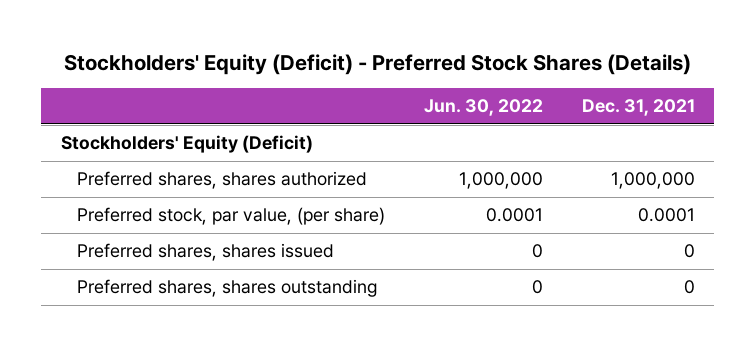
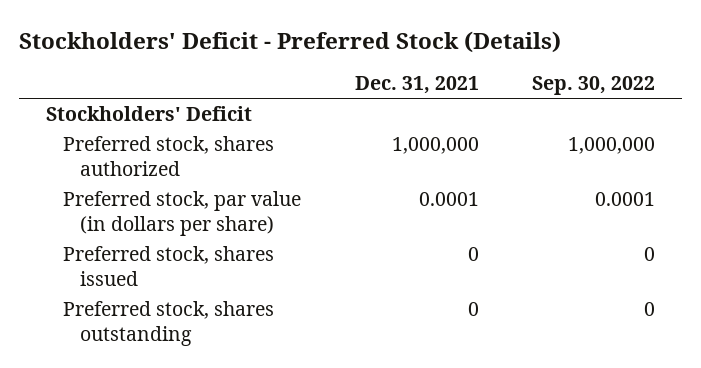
[63,53,691,75] Stockholders' Equity (Deficit) - Preferred Stock Shares (Details) -> [18,31,561,54] Stockholders' Deficit - Preferred Stock (Details)
[423,99,543,117] Jun. 30, 2022 -> none
none -> [532,76,656,96] Sep. 30, 2022
[60,135,313,154] Stockholders' Equity (Deficit) -> [45,105,252,121] Stockholders' Deficit
[77,171,368,190] Preferred shares, shares authorized -> [62,135,274,176] Preferred stock, shares authorized
[77,207,386,226] Preferred stock, par value, (per share) -> [62,190,301,236] Preferred stock, par value (in dollars per share)
[77,243,335,262] Preferred shares, shares issued -> [62,245,274,286] Preferred stock, shares issued
[77,279,378,298] Preferred shares, shares outstanding -> [62,300,274,346] Preferred stock, shares outstanding

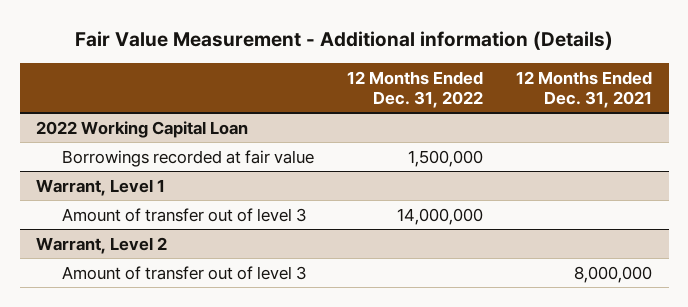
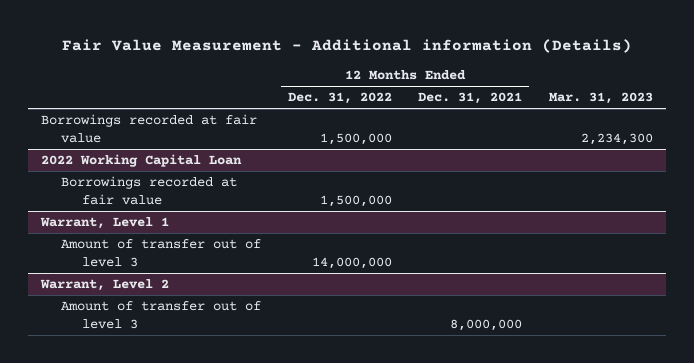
none -> [548,92,653,105] Mar. 31, 2023
none -> [41,114,258,143] Borrowings recorded at fair value

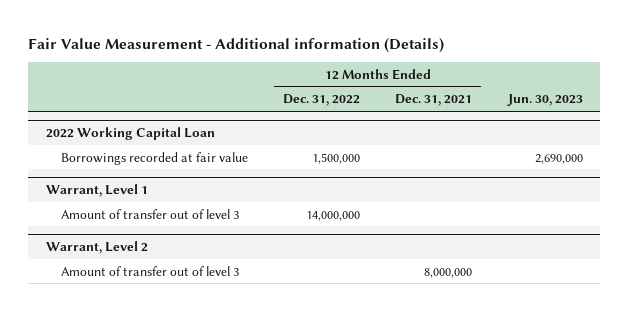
[548,92,653,105] Mar. 31, 2023 -> none
none -> [506,94,583,107] Jun. 30, 2023
[41,114,258,143] Borrowings recorded at fair value -> none

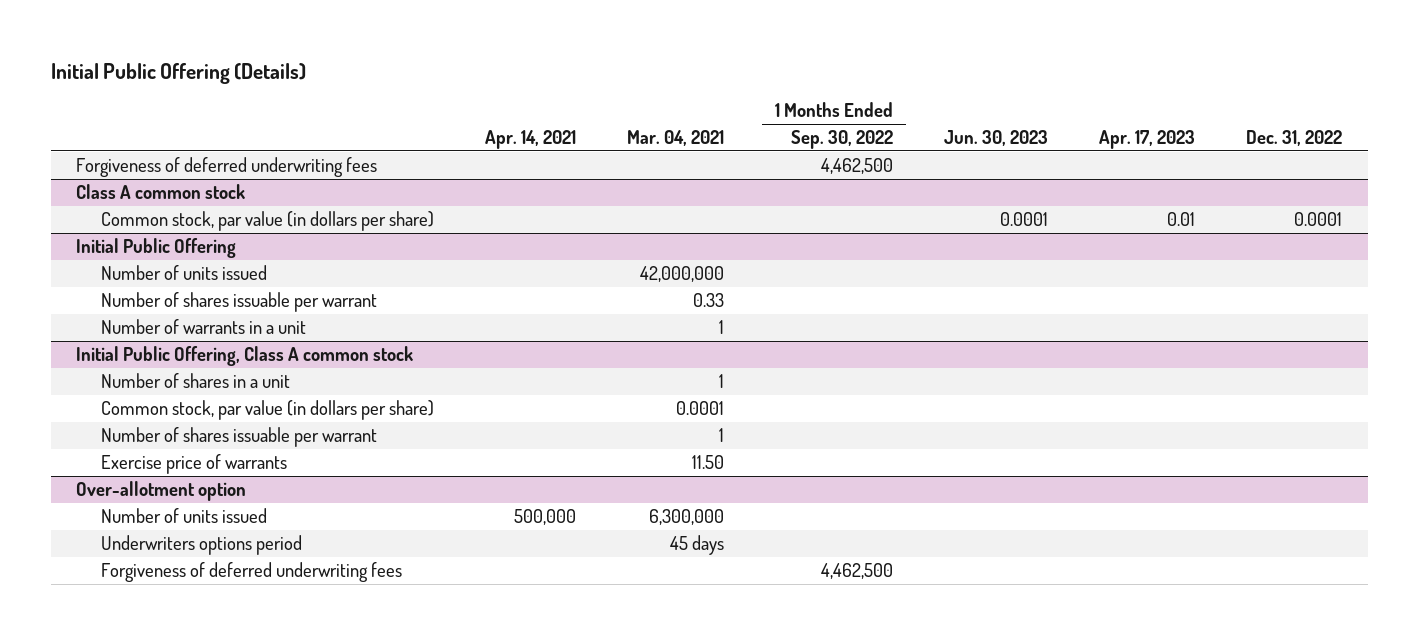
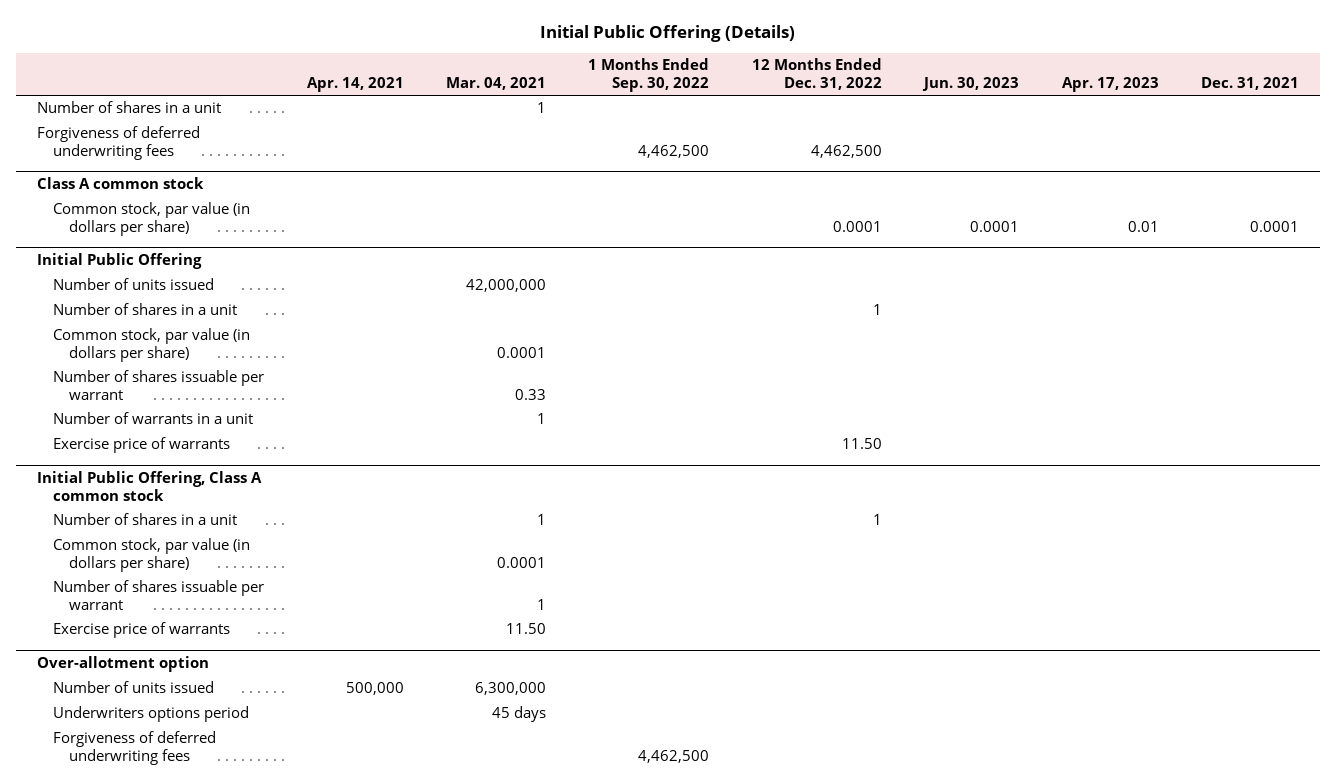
[1246,130,1343,147] Dec. 31, 2022 -> none
none -> [751,58,882,90] 12 Months Ended Dec. 31, 2022
none -> [1200,76,1299,90] Dec. 31, 2021
none -> [37,101,222,114] Number of shares in a unit
none -> [53,303,238,316] Number of shares in a unit
none -> [53,328,251,363] Common stock, par value (in dollars per share)
none -> [53,437,231,454] Exercise price of warrants

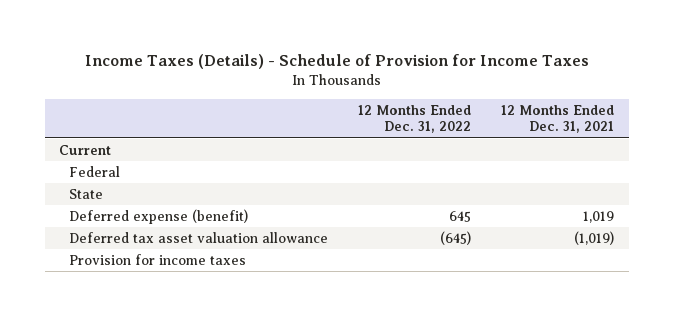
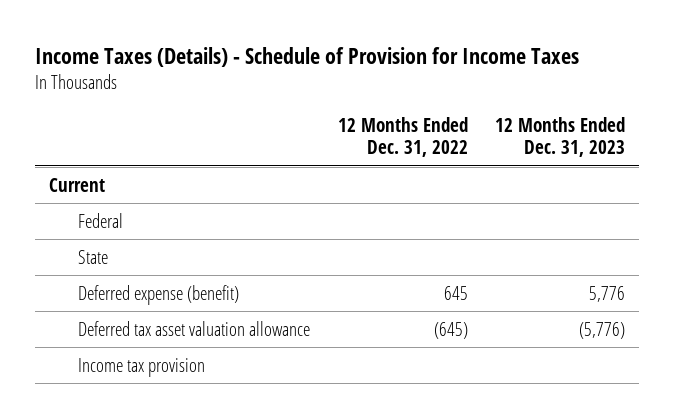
[501,104,615,134] 12 Months Ended Dec. 31, 2021 -> none
none -> [495,117,626,158] 12 Months Ended Dec. 31, 2023
[69,253,247,265] Provision for income taxes -> [78,357,206,377] Income tax provision

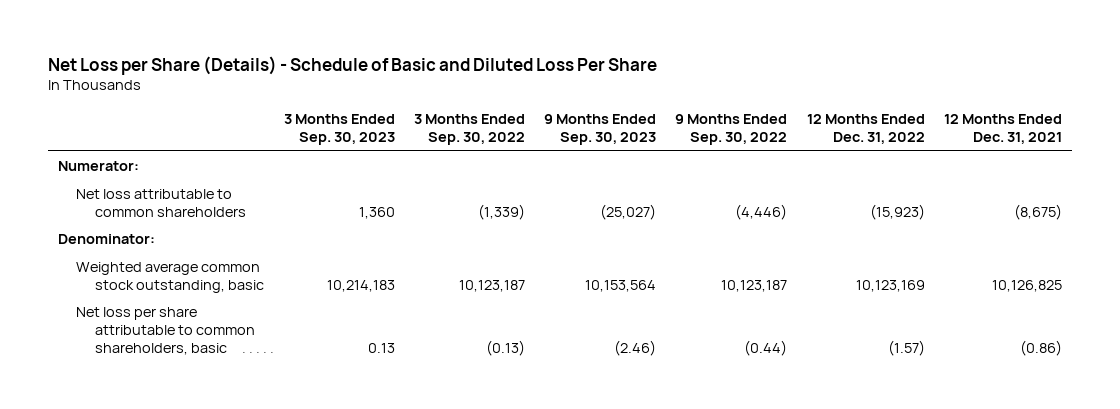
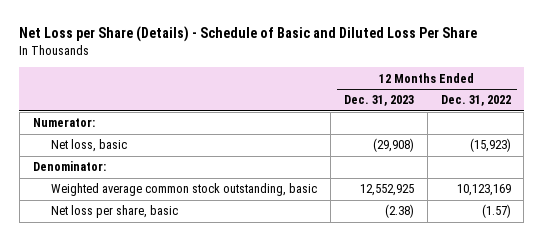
[283,114,395,146] 3 Months Ended Sep. 30, 2023 -> none
[413,114,525,146] 3 Months Ended Sep. 30, 2022 -> none
[544,114,657,146] 9 Months Ended Sep. 30, 2023 -> none
[675,114,788,146] 9 Months Ended Sep. 30, 2022 -> none
[944,114,1063,145] 12 Months Ended Dec. 31, 2021 -> none
none -> [344,95,415,107] Dec. 31, 2023
[76,189,247,217] Net loss attributable to common shareholders -> [51,139,128,153] Net loss, basic
[76,307,256,355] Net loss per share attributable to common shareholders, basic -> [51,205,179,219] Net loss per share, basic

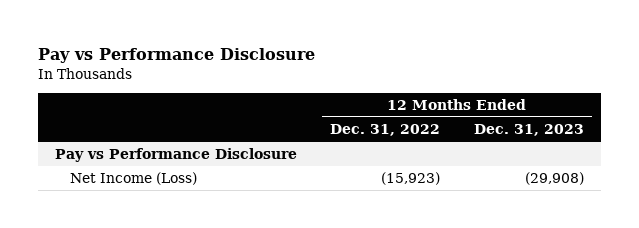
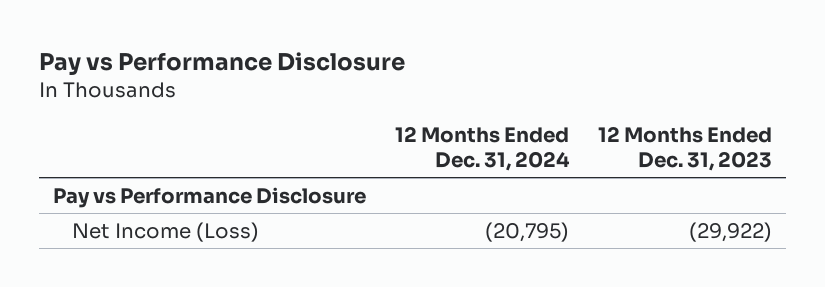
[330,124,441,137] Dec. 31, 2022 -> none
none -> [394,125,570,172] 12 Months Ended Dec. 31, 2024
[524,172,584,186] (29,908) -> [688,221,772,242] (29,922)

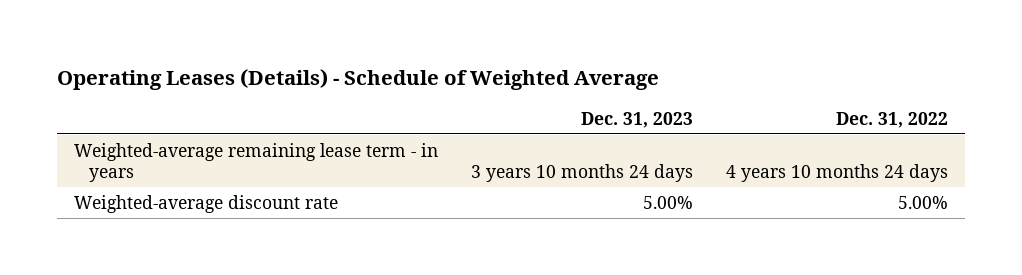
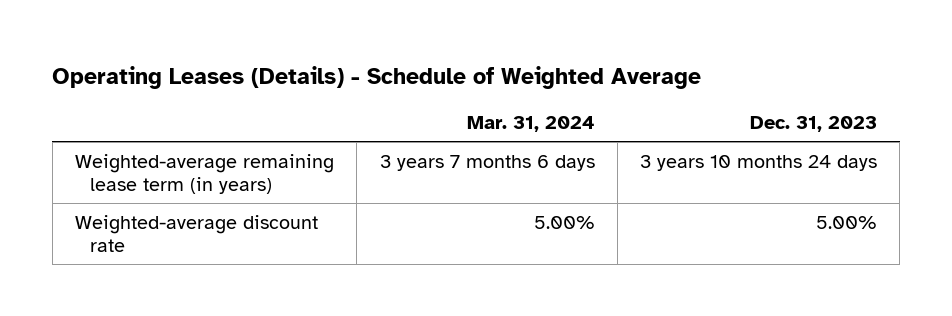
[836,111,949,128] Dec. 31, 2022 -> none
none -> [466,116,595,133] Mar. 31, 2024
[74,143,439,182] Weighted-average remaining lease term - in years -> [75,153,335,194] Weighted-average remaining lease term (in years)

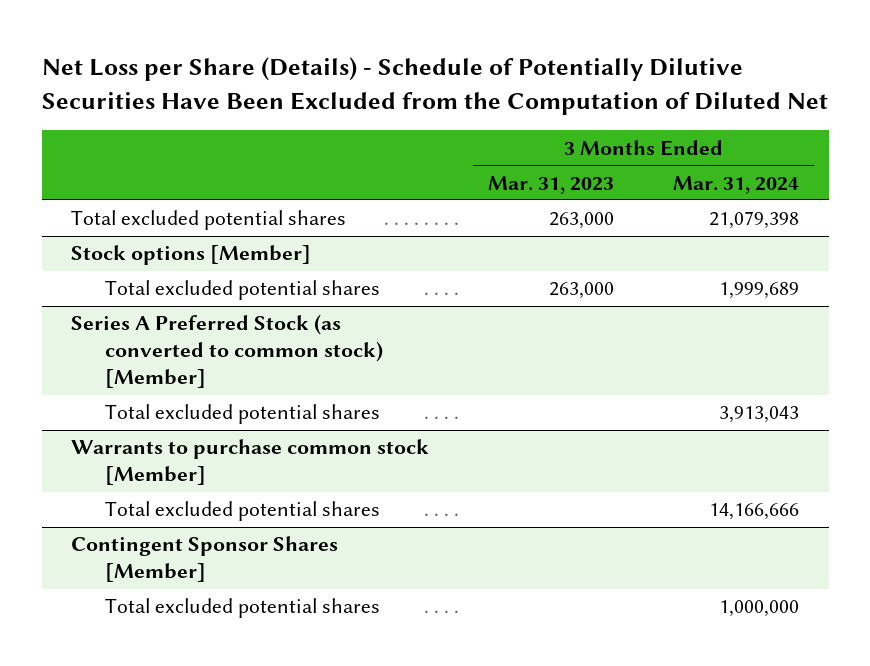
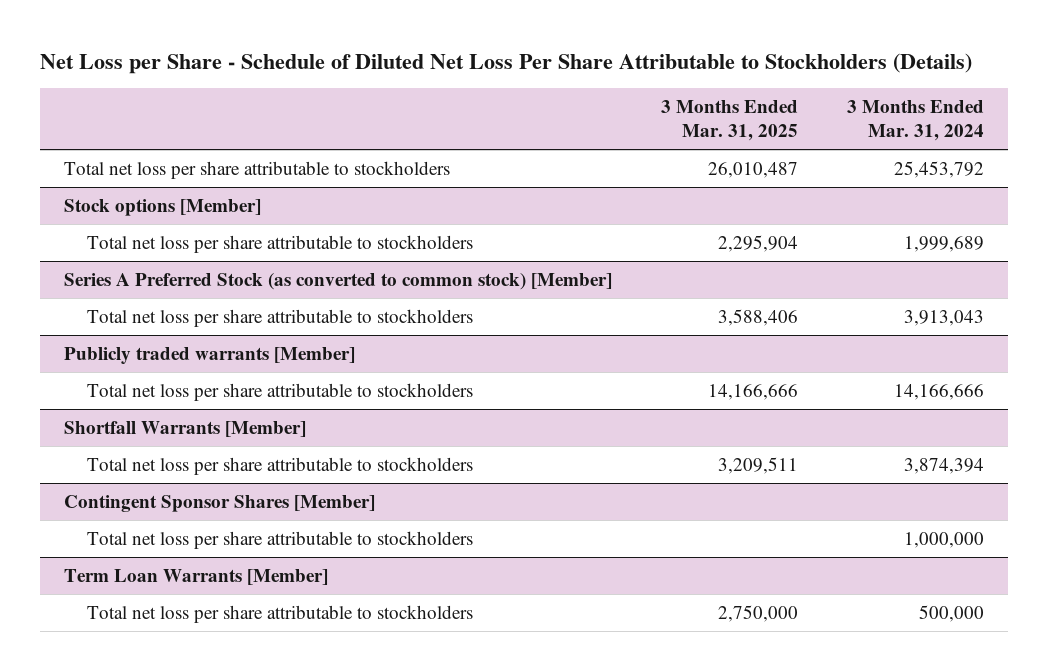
[41,57,828,115] Net Loss per Share (Details) - Schedule of Potentially Dilutive Securities Have Been Excluded from the Computation of Diluted Net -> [39,53,972,75] Net Loss per Share - Schedule of Diluted Net Loss Per Share Attributable to Stockholders (Details)
[488,175,615,194] Mar. 31, 2023 -> none
none -> [660,100,798,141] 3 Months Ended Mar. 31, 2025
[71,210,347,231] Total excluded potential shares -> none
none -> [64,160,451,179] Total net loss per share attributable to stockholders
[104,280,380,301] Total excluded potential shares -> [86,234,473,253] Total net loss per share attributable to stockholders
[71,439,430,486] Warrants to purchase common stock [Member] -> none
[104,404,380,425] Total excluded potential shares -> [86,308,473,327] Total net loss per share attributable to stockholders
none -> [64,346,356,364] Publicly traded warrants [Member]
[104,501,380,522] Total excluded potential shares -> [86,382,473,401] Total net loss per share attributable to stockholders
none -> [64,420,307,437] Shortfall Warrants [Member]
none -> [86,456,473,475] Total net loss per share attributable to stockholders
[104,598,380,619] Total excluded potential shares -> [86,530,473,549] Total net loss per share attributable to stockholders
none -> [64,568,329,585] Term Loan Warrants [Member]
none -> [86,604,473,623] Total net loss per share attributable to stockholders

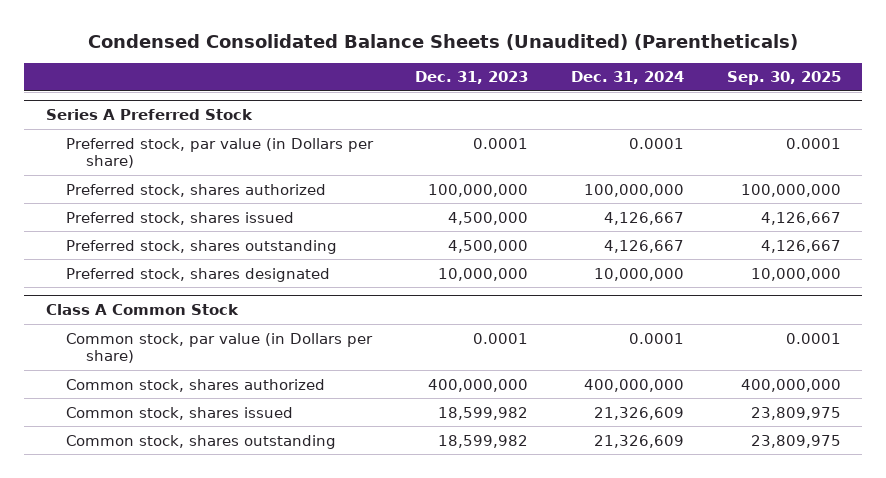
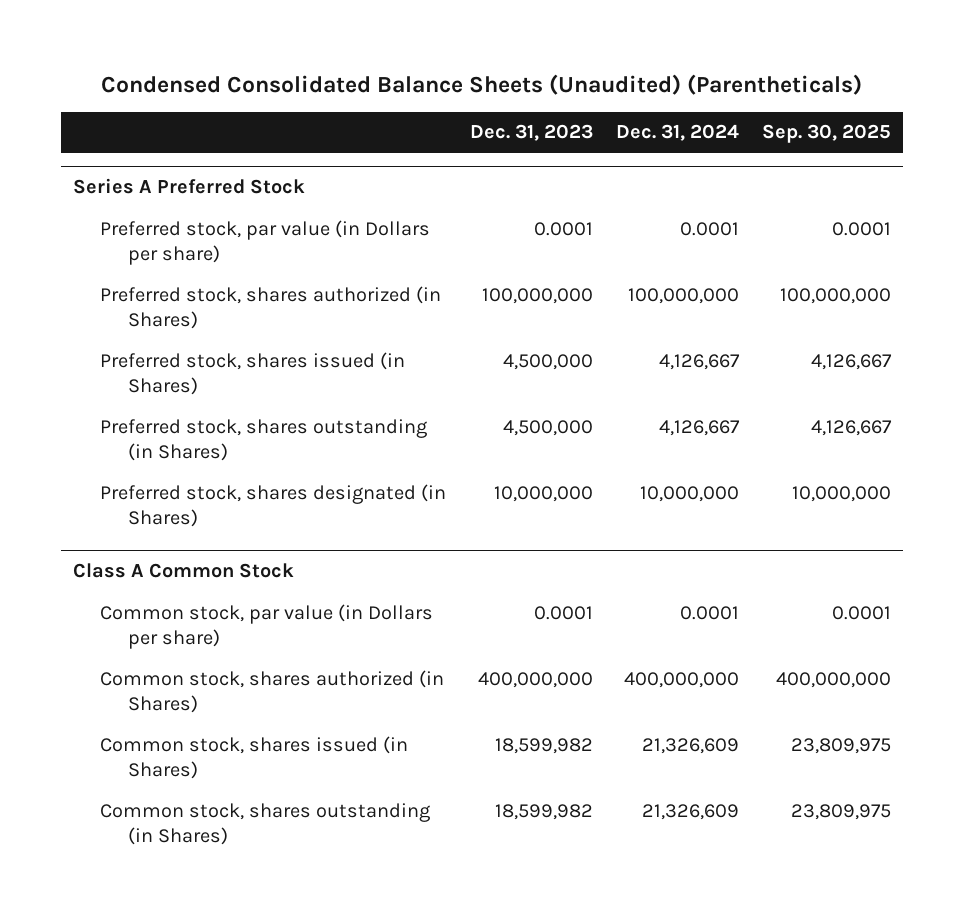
[65,183,326,197] Preferred stock, shares authorized -> [100,285,442,330] Preferred stock, shares authorized (in Shares)
[65,211,294,225] Preferred stock, shares issued -> [100,351,406,396] Preferred stock, shares issued (in Shares)
[65,239,337,254] Preferred stock, shares outstanding -> [100,418,428,462] Preferred stock, shares outstanding (in Shares)
[65,267,330,282] Preferred stock, shares designated -> [100,483,447,528] Preferred stock, shares designated (in Shares)
[65,378,325,392] Common stock, shares authorized -> [100,669,445,714] Common stock, shares authorized (in Shares)
[65,406,293,420] Common stock, shares issued -> [100,735,409,780] Common stock, shares issued (in Shares)
[65,434,336,449] Common stock, shares outstanding -> [100,802,431,846] Common stock, shares outstanding (in Shares)

